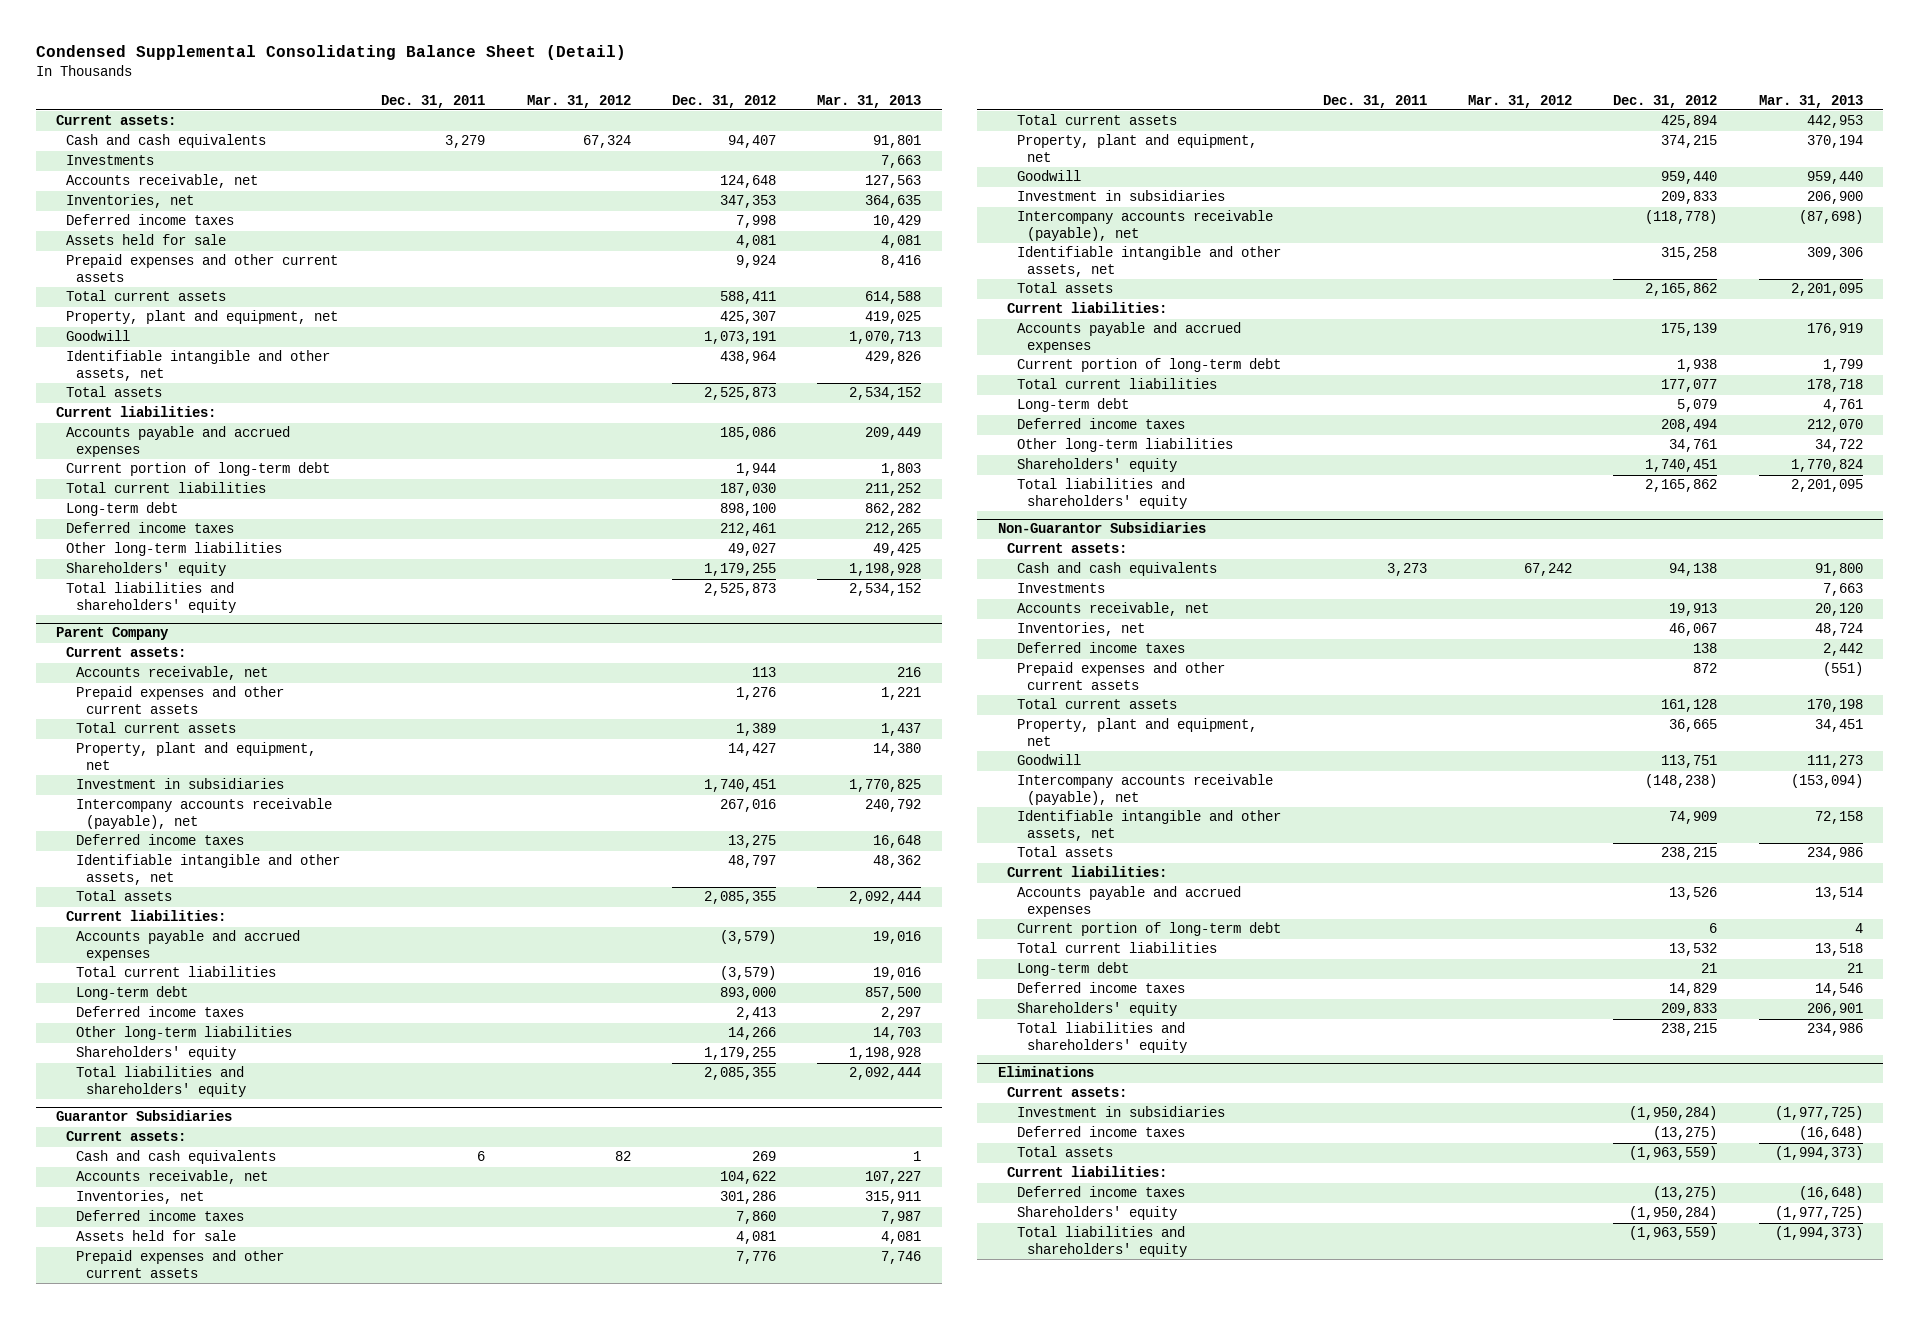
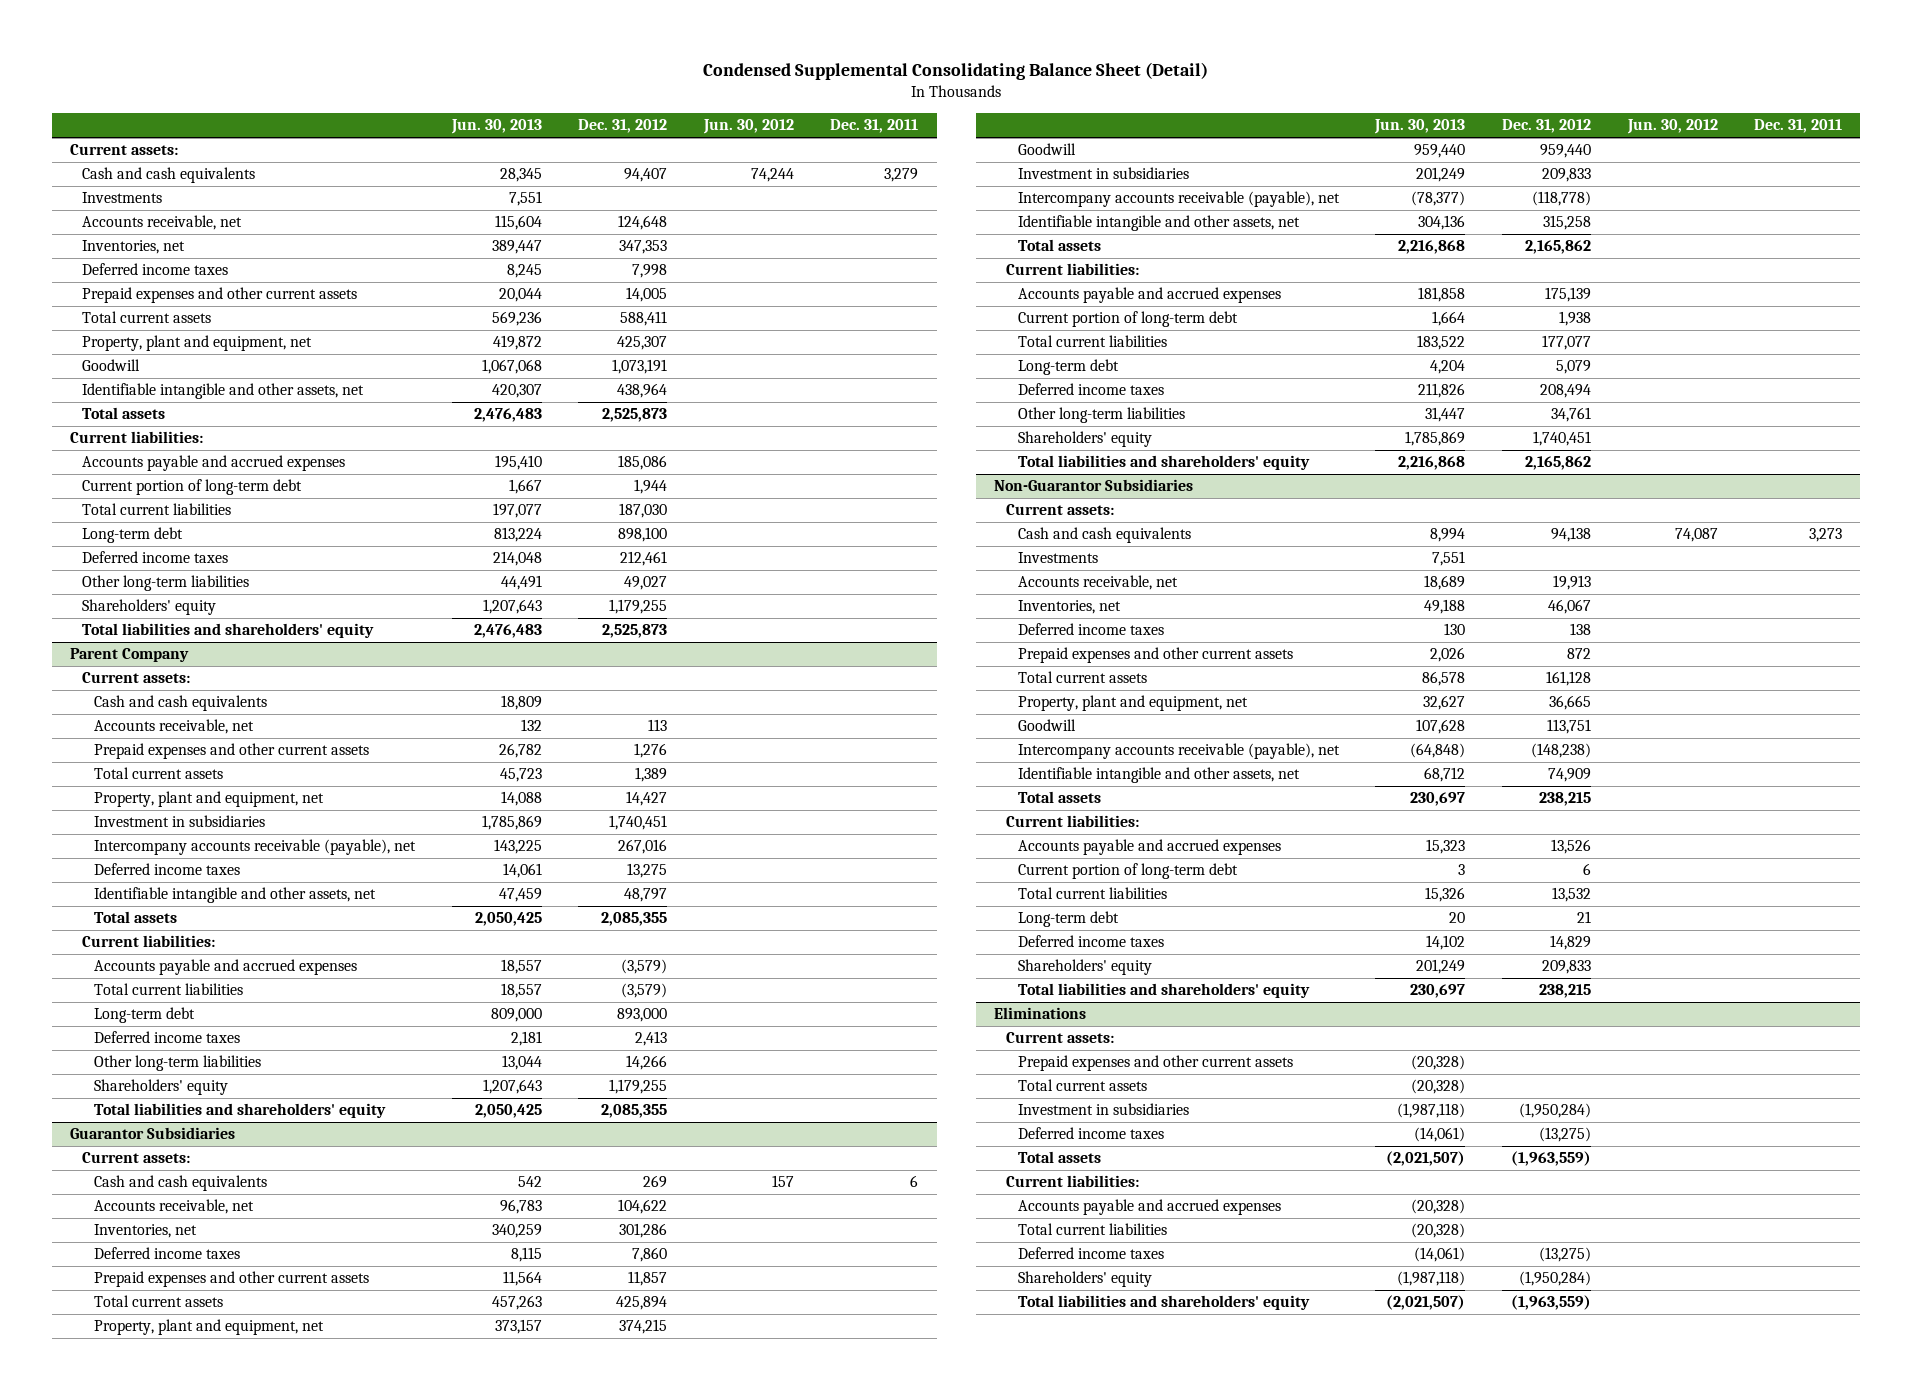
[526,94,631,108] Mar. 31, 2012 -> none
[817,94,922,108] Mar. 31, 2013 -> none
none -> [450,119,542,135] Jun. 30, 2013
none -> [702,119,794,135] Jun. 30, 2012
[66,234,227,246] Assets held for sale -> none
[736,255,777,269] 9,924 -> [626,287,668,303] 14,005
none -> [93,695,267,712] Cash and cash equivalents
[76,1230,237,1242] Assets held for sale -> none
[736,1251,777,1265] 7,776 -> [628,1271,668,1287] 11,857
none -> [1017,1055,1293,1072] Prepaid expenses and other current assets
none -> [1017,1079,1147,1092] Total current assets
none -> [1017,1199,1281,1216] Accounts payable and accrued expenses
none -> [1017,1223,1167,1236] Total current liabilities

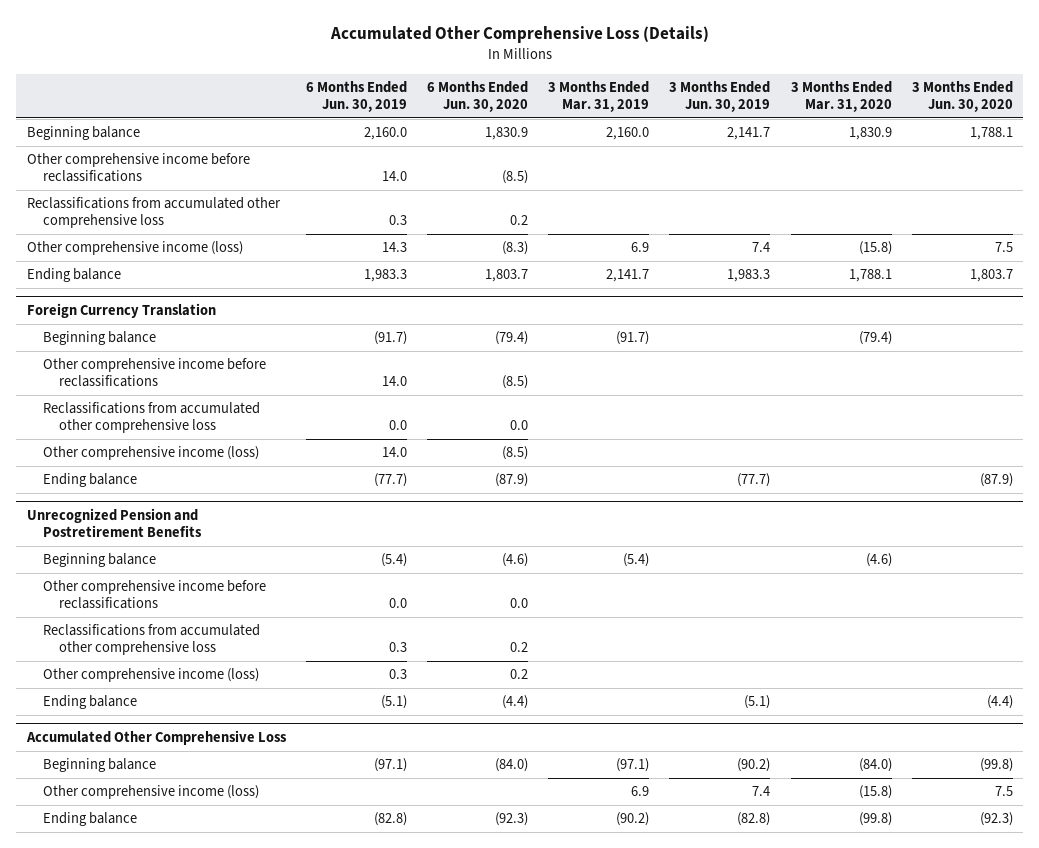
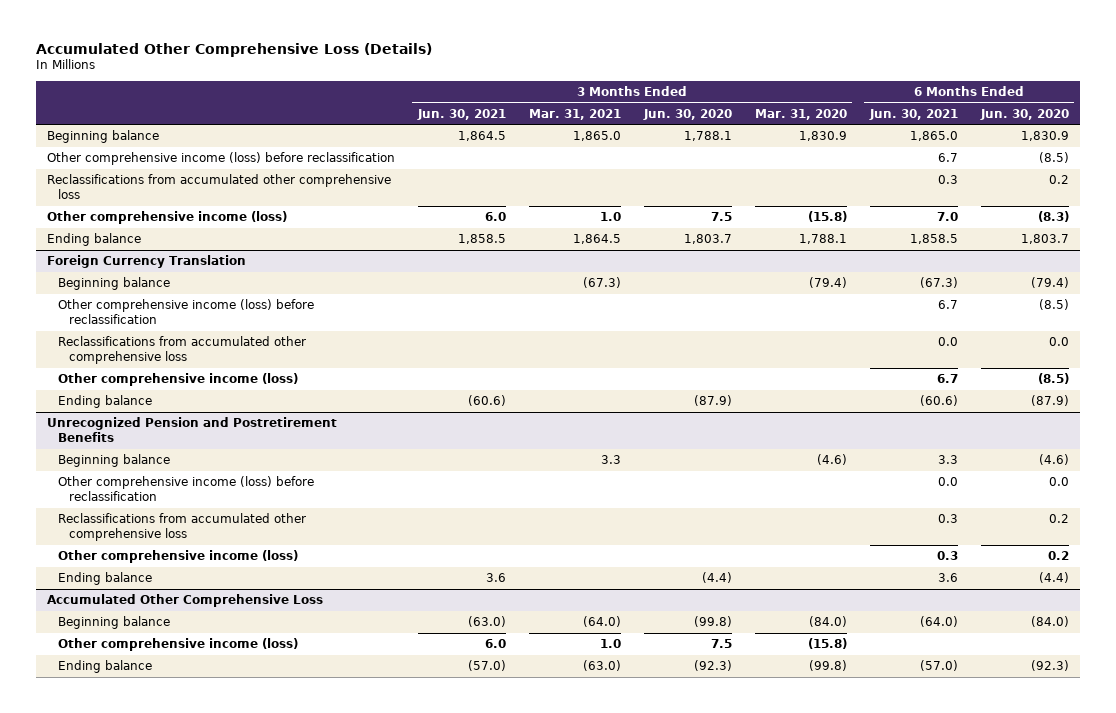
[305,81,407,113] 6 Months Ended Jun. 30, 2019 -> none
[548,81,650,113] 3 Months Ended Mar. 31, 2019 -> none
[669,81,771,113] 3 Months Ended Jun. 30, 2019 -> none
none -> [416,108,506,120] Jun. 30, 2021
none -> [528,108,621,120] Mar. 31, 2021
none -> [868,108,958,120] Jun. 30, 2021
[26,153,250,183] Other comprehensive income before reclassifications -> [47,152,396,166] Other comprehensive income (loss) before reclassification
[42,358,266,388] Other comprehensive income before reclassifications -> [57,299,314,324] Other comprehensive income (loss) before reclassification
[42,580,266,610] Other comprehensive income before reclassifications -> [57,476,314,501] Other comprehensive income (loss) before reclassification

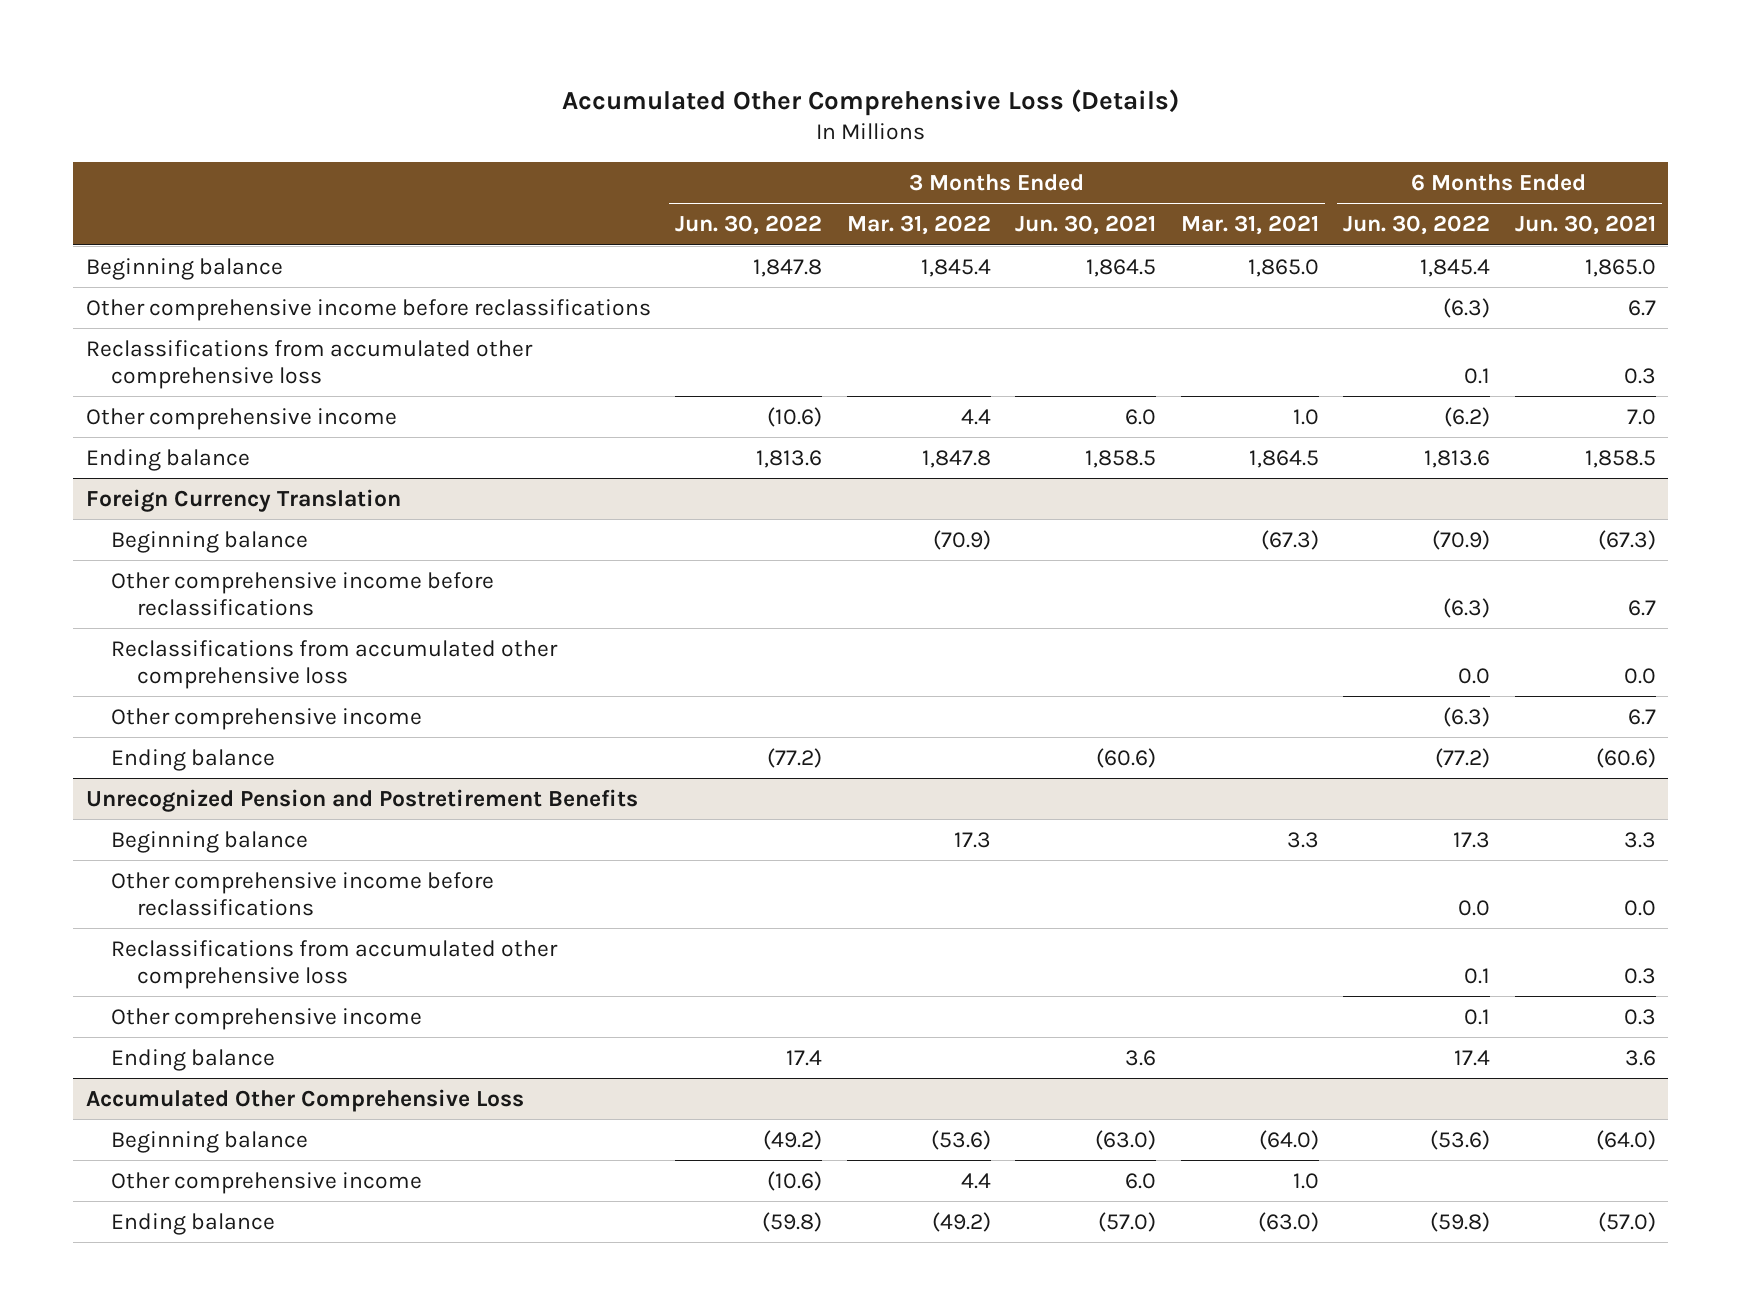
[642,108,732,120] Jun. 30, 2020 -> none
[754,108,847,120] Mar. 31, 2020 -> none
[979,108,1069,120] Jun. 30, 2020 -> none
none -> [675,215,823,236] Jun. 30, 2022
none -> [846,215,991,236] Mar. 31, 2022
none -> [1343,215,1491,236] Jun. 30, 2022
[47,152,396,166] Other comprehensive income (loss) before reclassification -> [85,298,651,321] Other comprehensive income before reclassifications
[47,211,288,225] Other comprehensive income (loss) -> [85,407,397,430] Other comprehensive income
[57,299,314,324] Other comprehensive income (loss) before reclassification -> [111,571,495,616] Other comprehensive income before reclassifications
[57,373,298,387] Other comprehensive income (loss) -> [111,707,423,730] Other comprehensive income
[57,476,314,501] Other comprehensive income (loss) before reclassification -> [111,871,495,916] Other comprehensive income before reclassifications
[57,550,298,564] Other comprehensive income (loss) -> [111,1007,423,1030] Other comprehensive income
[57,638,298,652] Other comprehensive income (loss) -> [111,1171,423,1194] Other comprehensive income

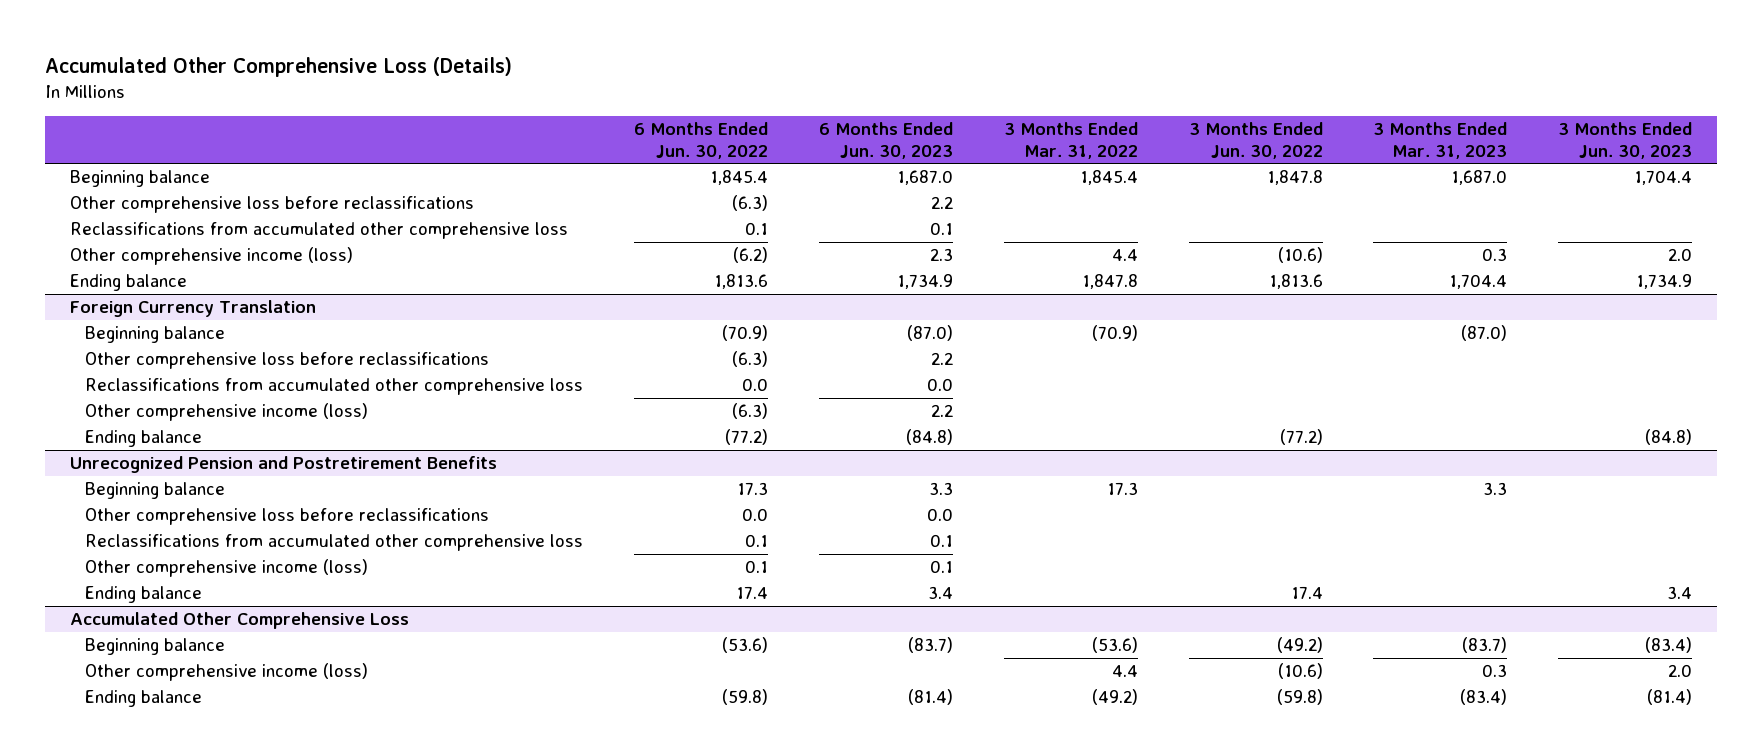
[1015,215,1157,236] Jun. 30, 2021 -> none
[1180,215,1319,236] Mar. 31, 2021 -> none
[1514,215,1656,236] Jun. 30, 2021 -> none
none -> [818,122,953,159] 6 Months Ended Jun. 30, 2023
none -> [1373,122,1508,159] 3 Months Ended Mar. 31, 2023
none -> [1558,122,1693,159] 3 Months Ended Jun. 30, 2023
[85,298,651,321] Other comprehensive income before reclassifications -> [69,196,474,214] Other comprehensive loss before reclassifications
[85,407,397,430] Other comprehensive income -> [69,247,353,266] Other comprehensive income (loss)
[111,571,495,616] Other comprehensive income before reclassifications -> [85,352,490,370] Other comprehensive loss before reclassifications
[111,707,423,730] Other comprehensive income -> [85,403,369,422] Other comprehensive income (loss)
[111,871,495,916] Other comprehensive income before reclassifications -> [85,508,490,526] Other comprehensive loss before reclassifications
[111,1007,423,1030] Other comprehensive income -> [85,559,369,578] Other comprehensive income (loss)
[111,1171,423,1194] Other comprehensive income -> [85,663,369,682] Other comprehensive income (loss)

